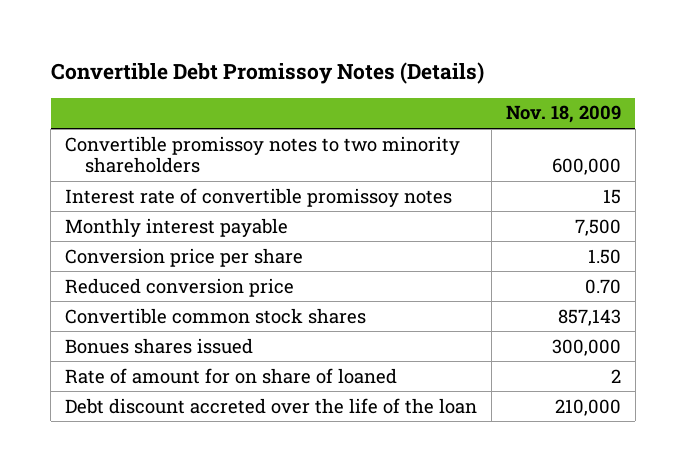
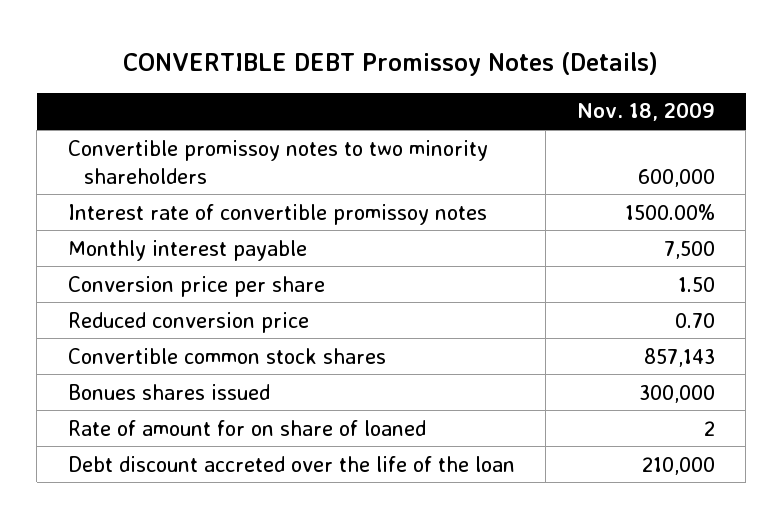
[50,62,484,85] Convertible Debt Promissoy Notes (Details) -> [123,51,659,76] CONVERTIBLE DEBT Promissoy Notes (Details)
[602,188,621,204] 15 -> [624,203,715,220] 1500.00%

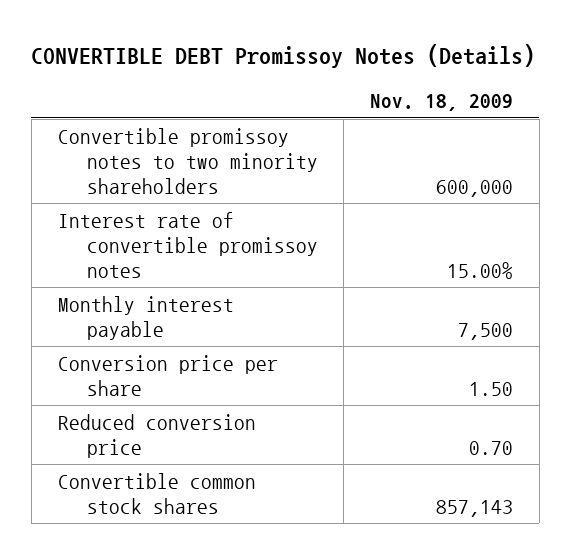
[624,203,715,220] 1500.00% -> [447,261,514,279] 15.00%
[67,383,270,400] Bonues shares issued -> none
[67,419,426,436] Rate of amount for on share of loaned -> none
[67,455,515,472] Debt discount accreted over the life of the loan -> none

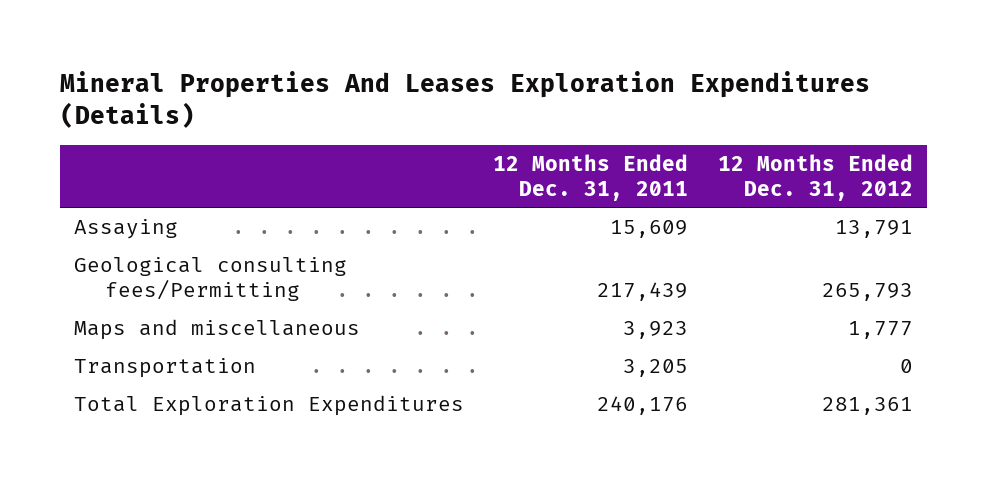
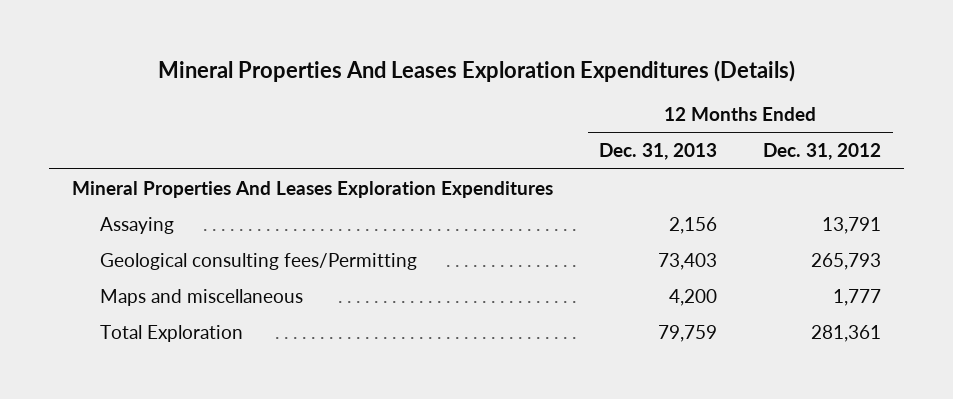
[493,153,689,201] 12 Months Ended Dec. 31, 2011 -> none
none -> [599,143,718,161] Dec. 31, 2013
none -> [71,180,553,198] Mineral Properties And Leases Exploration Expenditures
[74,358,257,379] Transportation -> none
[74,395,465,417] Total Exploration Expenditures -> [100,324,244,342] Total Exploration

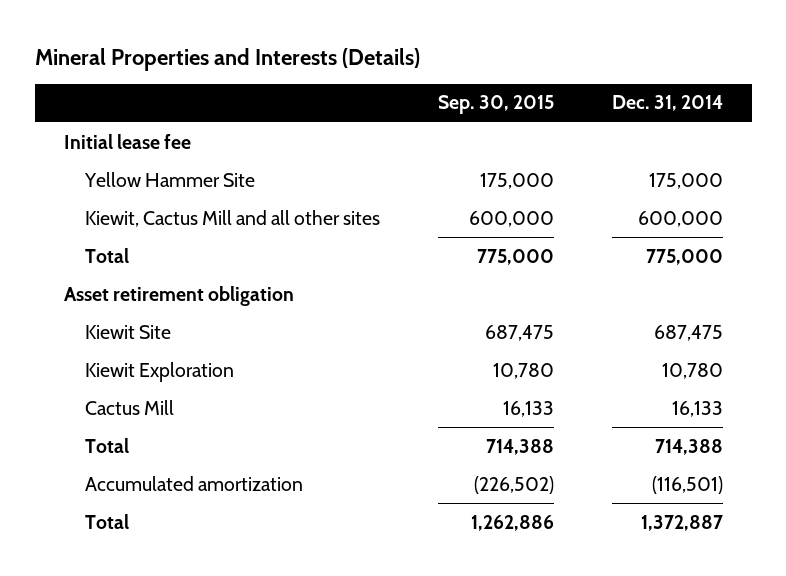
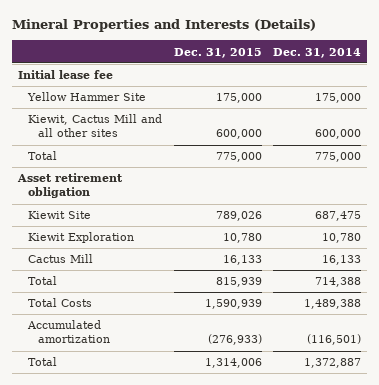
[437,95,554,115] Sep. 30, 2015 -> none
none -> [173,47,262,58] Dec. 31, 2015
none -> [28,298,93,308] Total Costs

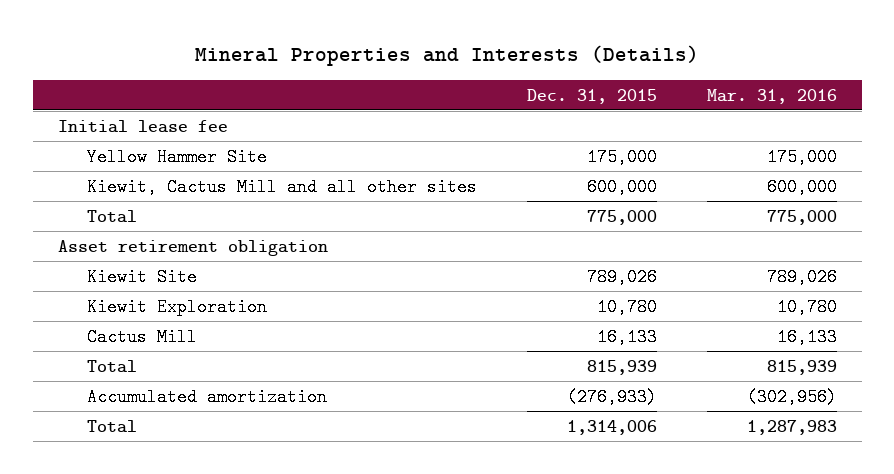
[273,47,362,58] Dec. 31, 2014 -> none
none -> [706,88,837,104] Mar. 31, 2016
[28,298,93,308] Total Costs -> none

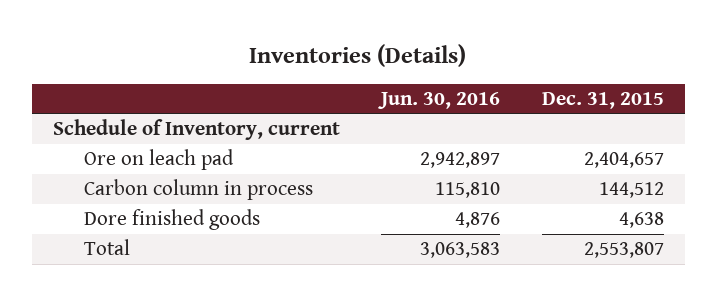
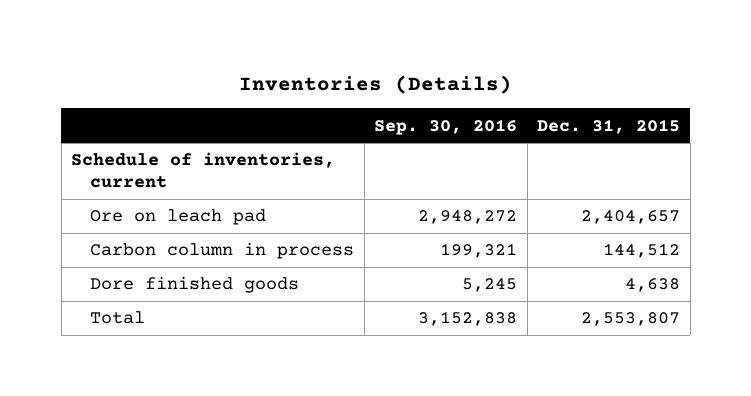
[378,91,501,109] Jun. 30, 2016 -> none
none -> [374,118,518,135] Sep. 30, 2016
[52,119,340,141] Schedule of Inventory, current -> [71,152,336,188] Schedule of inventories, current

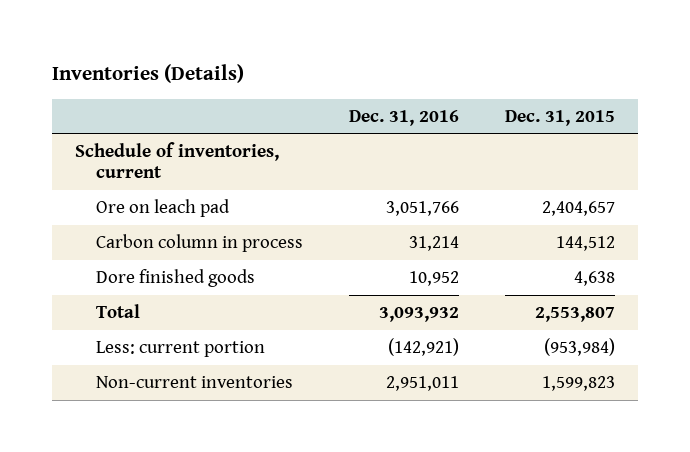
[374,118,518,135] Sep. 30, 2016 -> none
none -> [349,109,460,126] Dec. 31, 2016
none -> [96,340,266,357] Less: current portion
none -> [96,375,294,388] Non-current inventories

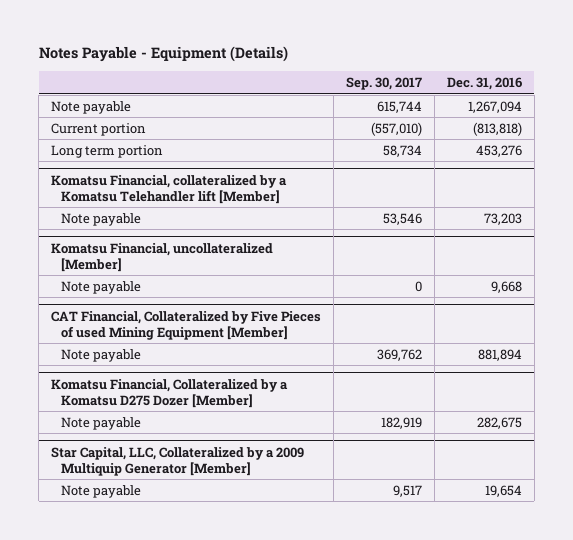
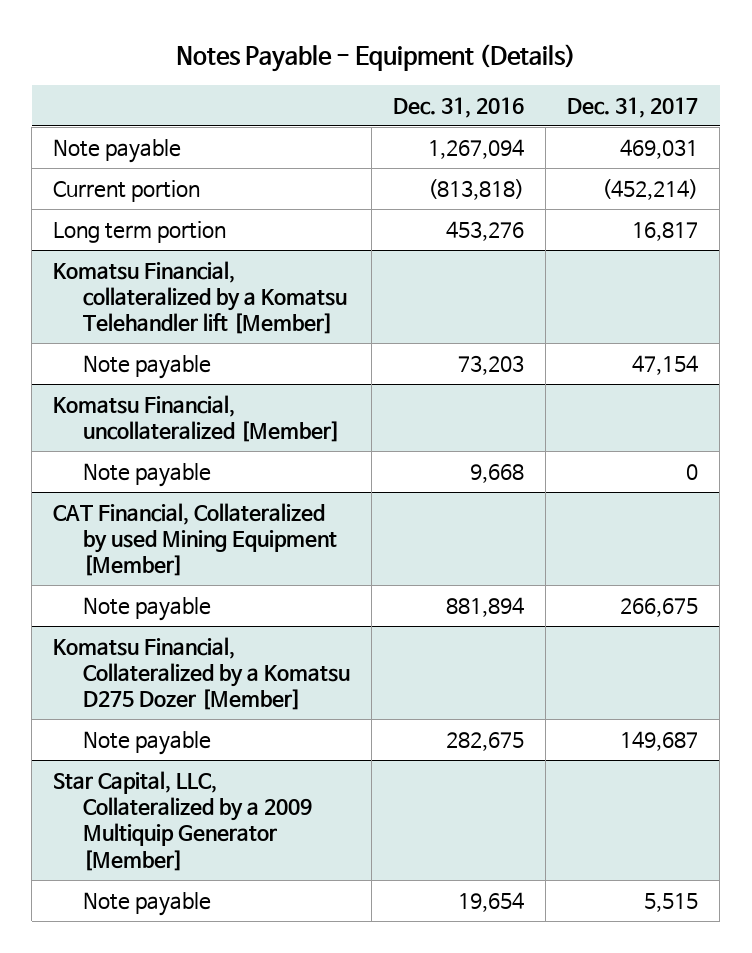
[345,77,422,91] Sep. 30, 2017 -> none
none -> [567,96,699,118] Dec. 31, 2017
[51,310,322,340] CAT Financial, Collateralized by Five Pieces of used Mining Equipment [Member] -> [53,503,338,577] CAT Financial, Collateralized by used Mining Equipment [Member]

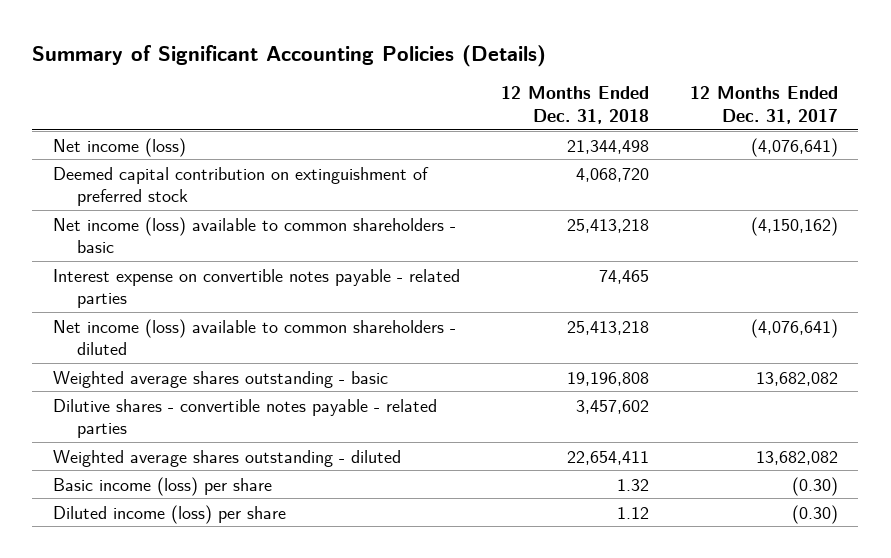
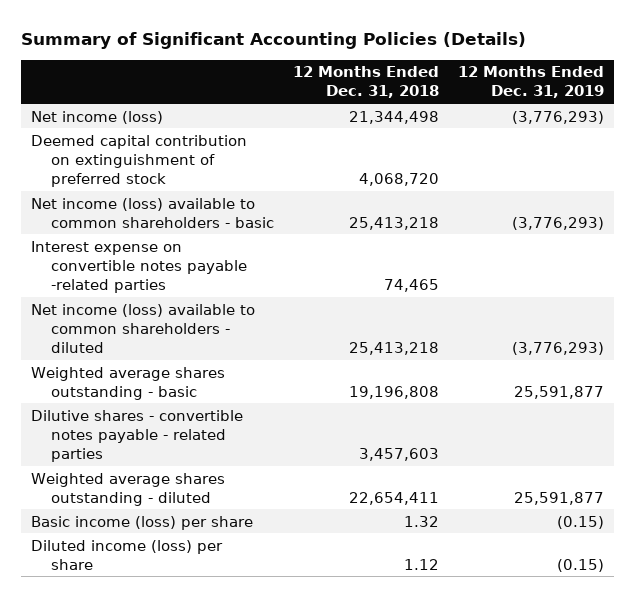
[689,86,838,124] 12 Months Ended Dec. 31, 2017 -> none
none -> [458,66,605,99] 12 Months Ended Dec. 31, 2019
[52,268,460,308] Interest expense on convertible notes payable - related parties -> [31,240,247,294] Interest expense on convertible notes payable -related parties
[575,399,649,414] 3,457,602 -> [358,448,439,462] 3,457,603

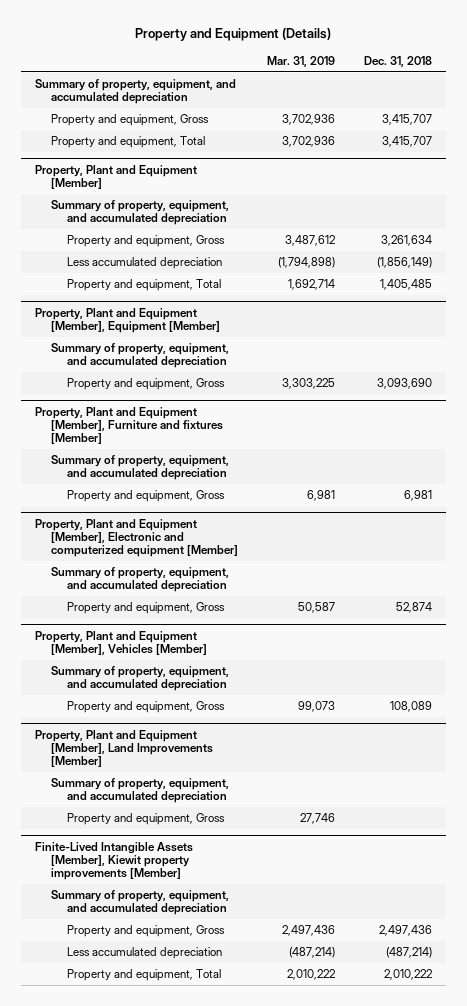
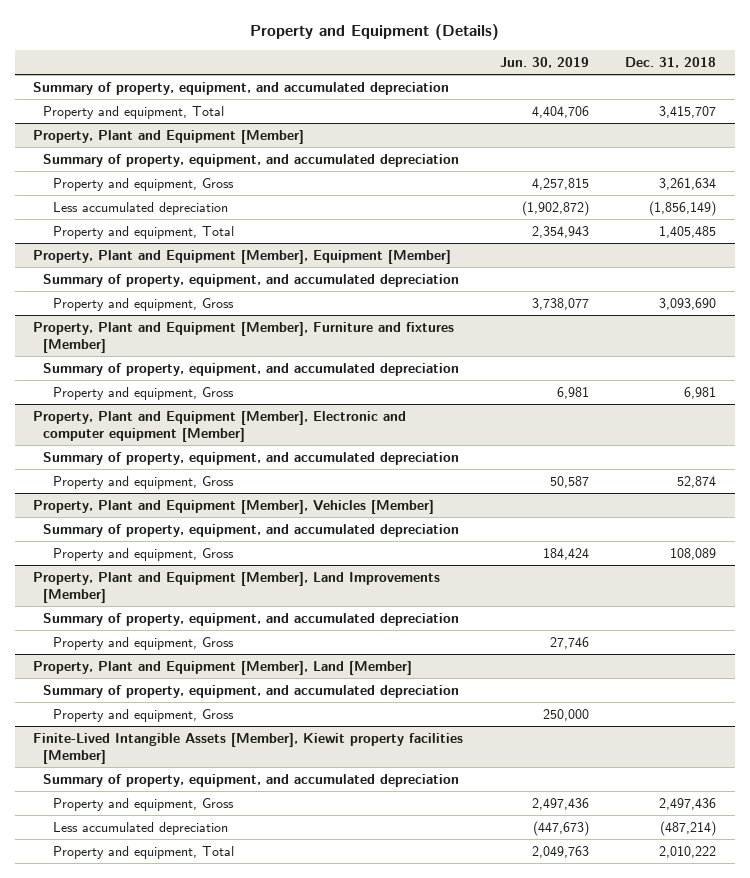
[266,55,335,67] Mar. 31, 2019 -> none
none -> [499,56,589,68] Jun. 30, 2019
[50,114,209,127] Property and equipment, Gross -> none
[34,518,238,558] Property, Plant and Equipment [Member], Electronic and computerized equipment [Member] -> [33,410,407,443] Property, Plant and Equipment [Member], Electronic and computer equipment [Member]
[34,841,193,881] Finite-Lived Intangible Assets [Member], Kiewit property improvements [Member] -> none
none -> [33,660,413,675] Property, Plant and Equipment [Member], Land [Member]
none -> [52,708,234,722] Property and equipment, Gross
none -> [33,732,464,765] Finite-Lived Intangible Assets [Member], Kiewit property facilities [Member]
none -> [43,773,460,787] Summary of property, equipment, and accumulated depreciation

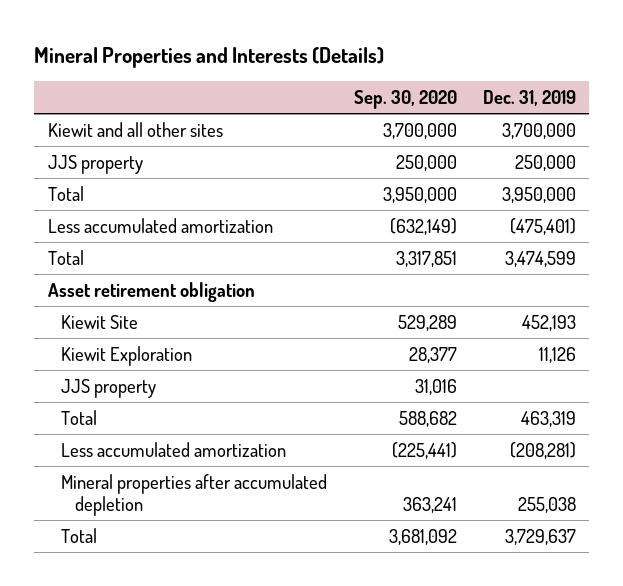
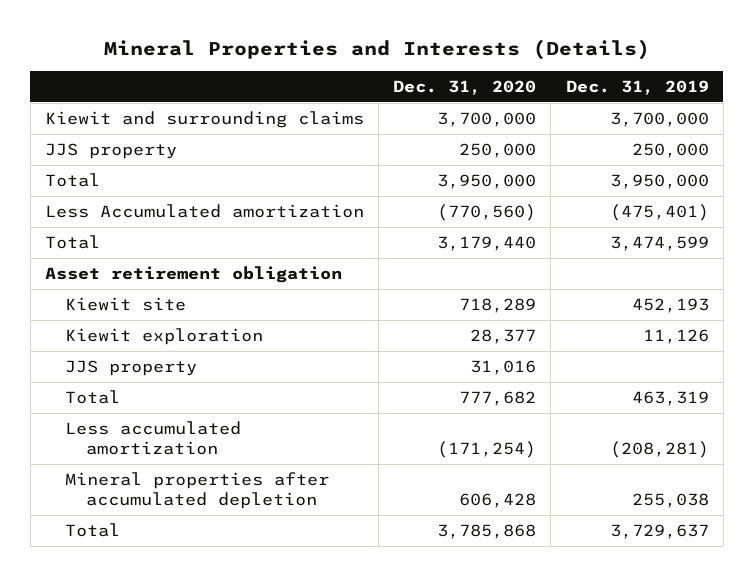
[353,90,457,110] Sep. 30, 2020 -> none
none -> [393,80,537,96] Dec. 31, 2020
[47,121,223,137] Kiewit and all other sites -> [44,111,364,129] Kiewit and surrounding claims
[47,217,273,233] Less accumulated amortization -> [44,204,364,219] Less Accumulated amortization
[61,314,139,329] Kiewit Site -> [65,297,187,312] Kiewit site
[61,345,193,366] Kiewit Exploration -> [65,328,264,346] Kiewit exploration

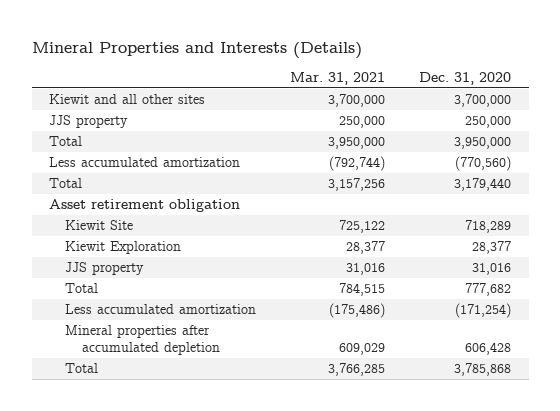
[565,80,709,96] Dec. 31, 2019 -> none
none -> [290,71,386,85] Mar. 31, 2021
[44,111,364,129] Kiewit and surrounding claims -> [48,94,205,105] Kiewit and all other sites
[44,204,364,219] Less Accumulated amortization -> [48,157,240,168] Less accumulated amortization
[65,297,187,312] Kiewit site -> [65,220,134,231] Kiewit Site
[65,328,264,346] Kiewit exploration -> [65,241,182,255] Kiewit Exploration

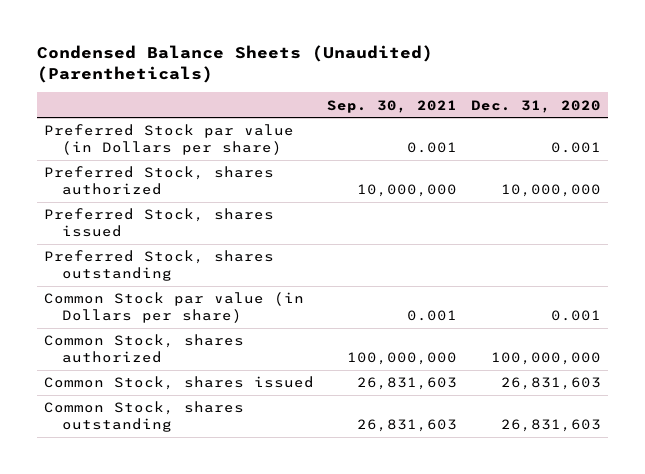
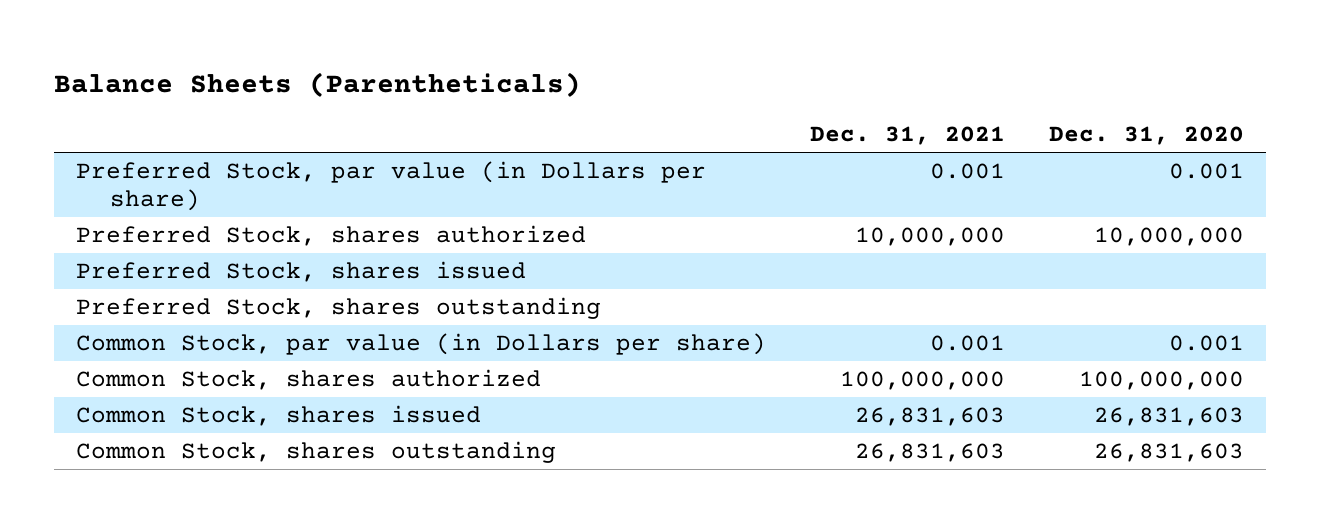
[36,44,433,83] Condensed Balance Sheets (Unaudited) (Parentheticals) -> [54,71,582,97] Balance Sheets (Parentheticals)
[327,99,458,113] Sep. 30, 2021 -> none
none -> [810,126,1006,146] Dec. 31, 2021
[43,124,294,156] Preferred Stock par value (in Dollars per share) -> [76,161,707,212] Preferred Stock, par value (in Dollars per share)
[43,292,304,324] Common Stock par value (in Dollars per share) -> [76,333,767,356] Common Stock, par value (in Dollars per share)

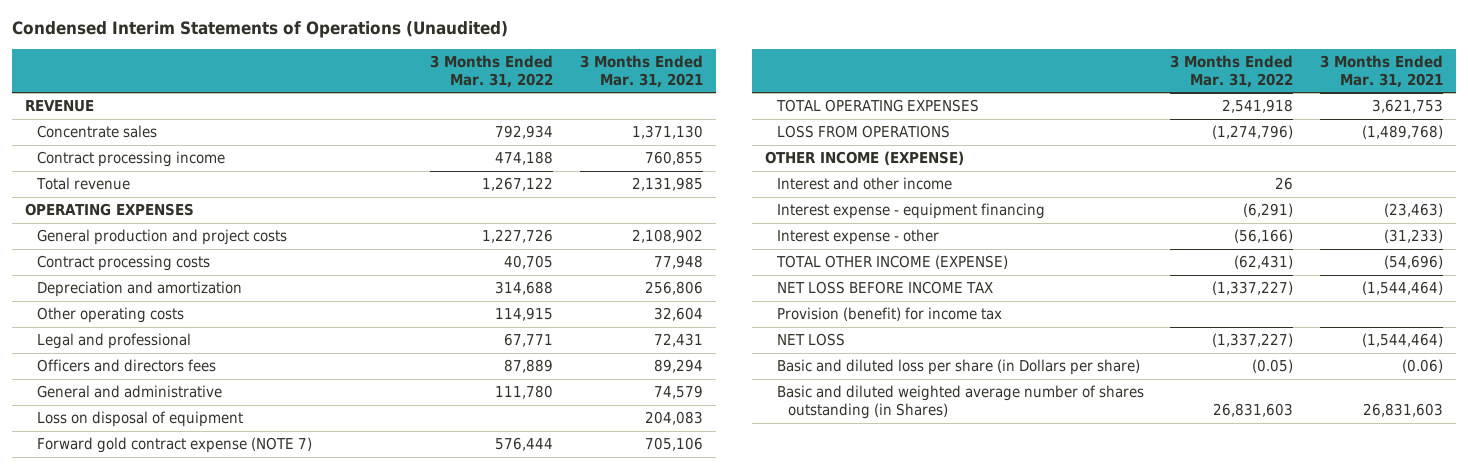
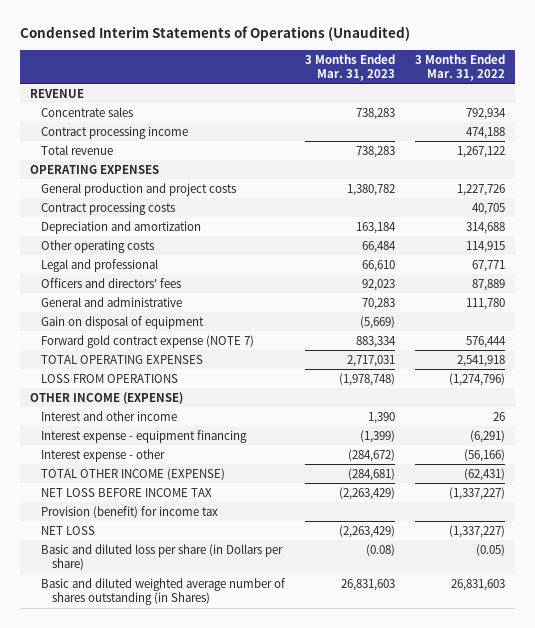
[579,54,703,88] 3 Months Ended Mar. 31, 2021 -> none
none -> [304,53,395,81] 3 Months Ended Mar. 31, 2023
[36,359,216,373] Officers and directors fees -> [41,277,182,288] Officers and directors' fees
[36,411,243,428] Loss on disposal of equipment -> [41,315,205,329] Gain on disposal of equipment

